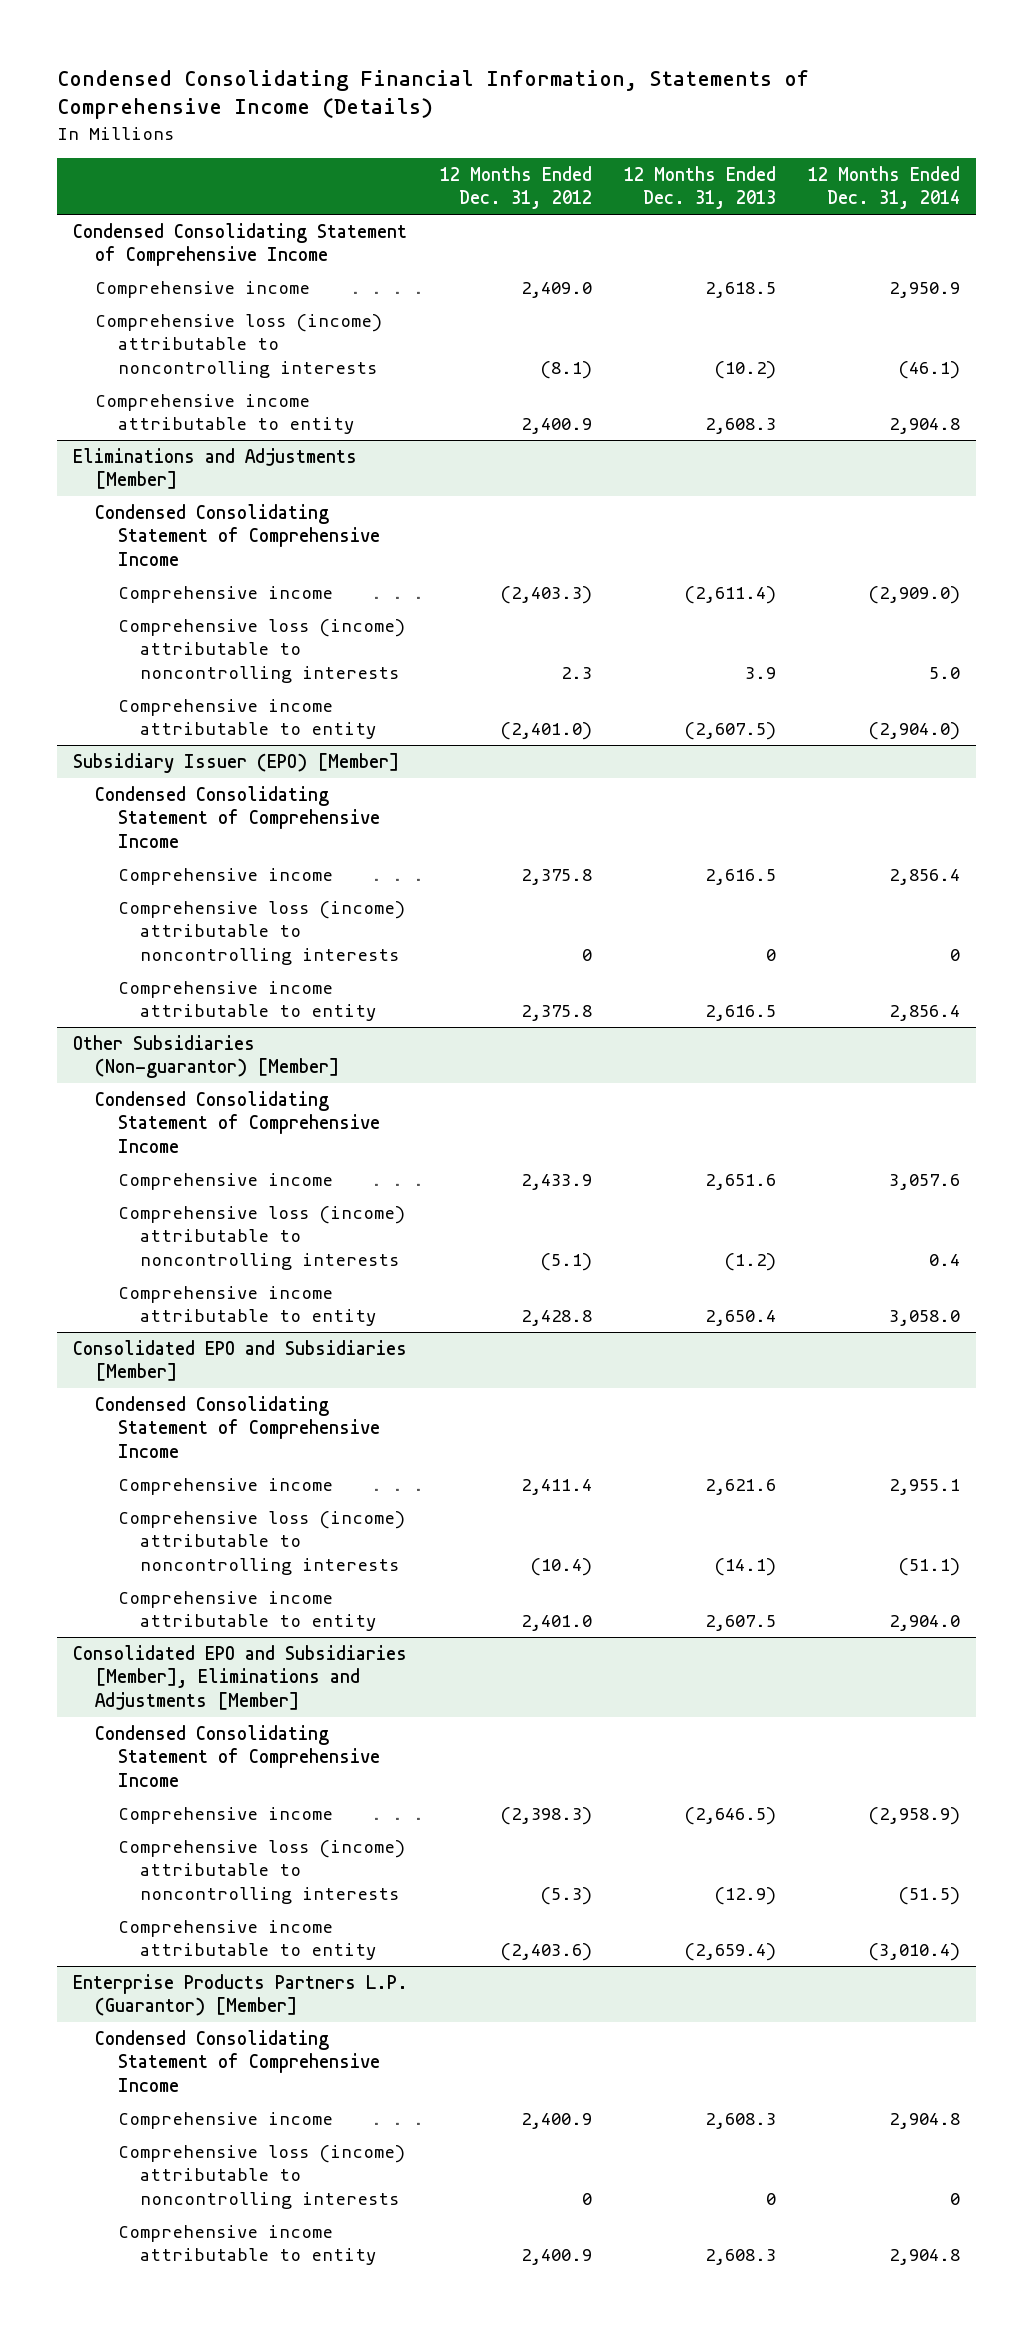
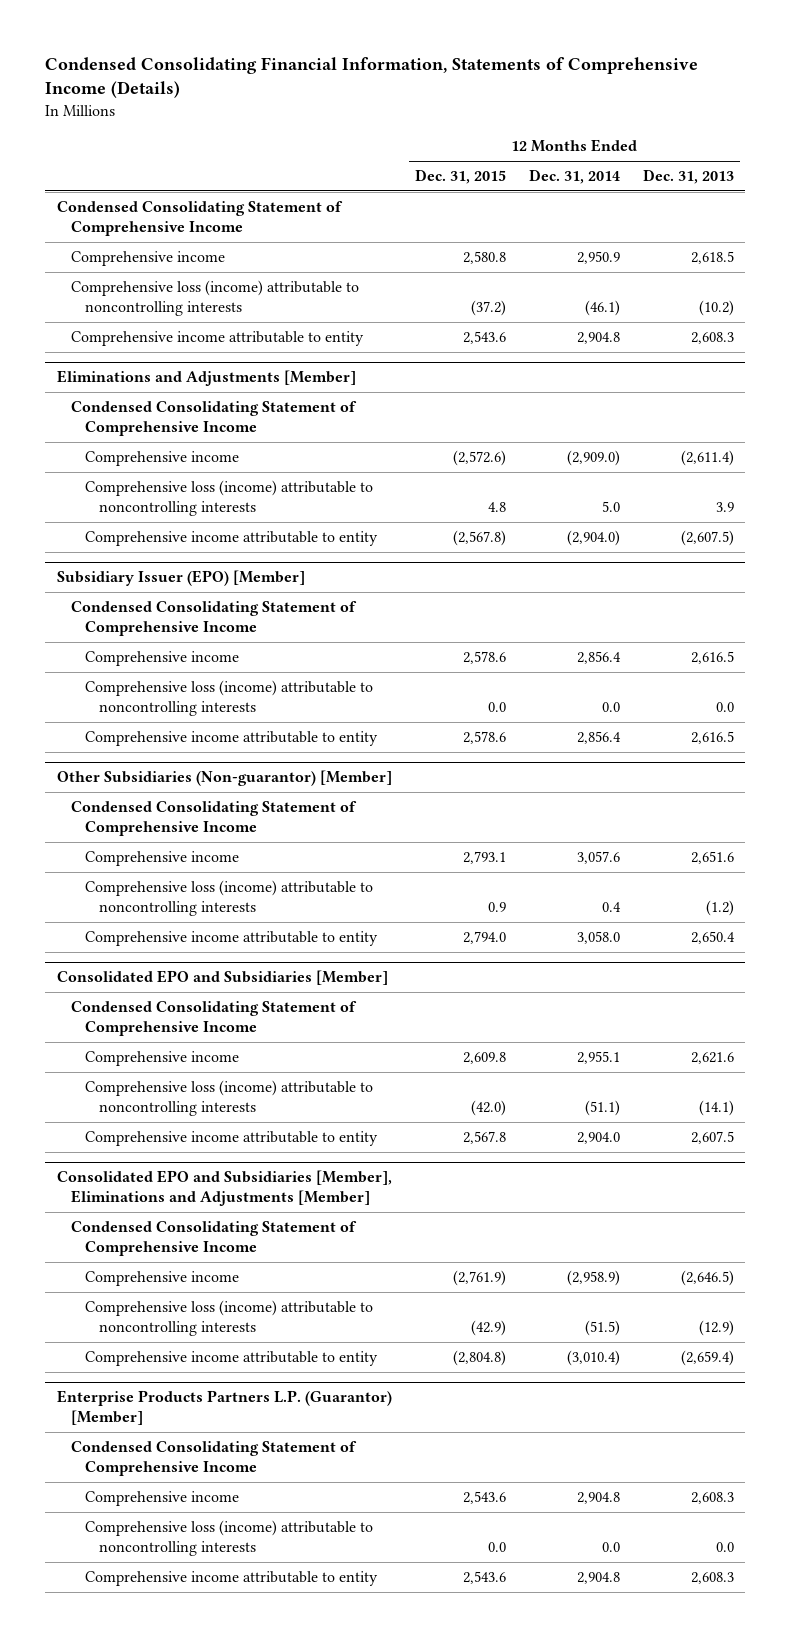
[439,165,592,210] 12 Months Ended Dec. 31, 2012 -> none
none -> [414,168,506,184] Dec. 31, 2015
[765,948,776,961] 0 -> [715,702,734,713] 0.0
[949,948,960,961] 0 -> [601,702,620,713] 0.0
[765,2192,776,2205] 0 -> [715,1542,734,1553] 0.0
[949,2192,960,2205] 0 -> [601,1542,620,1553] 0.0

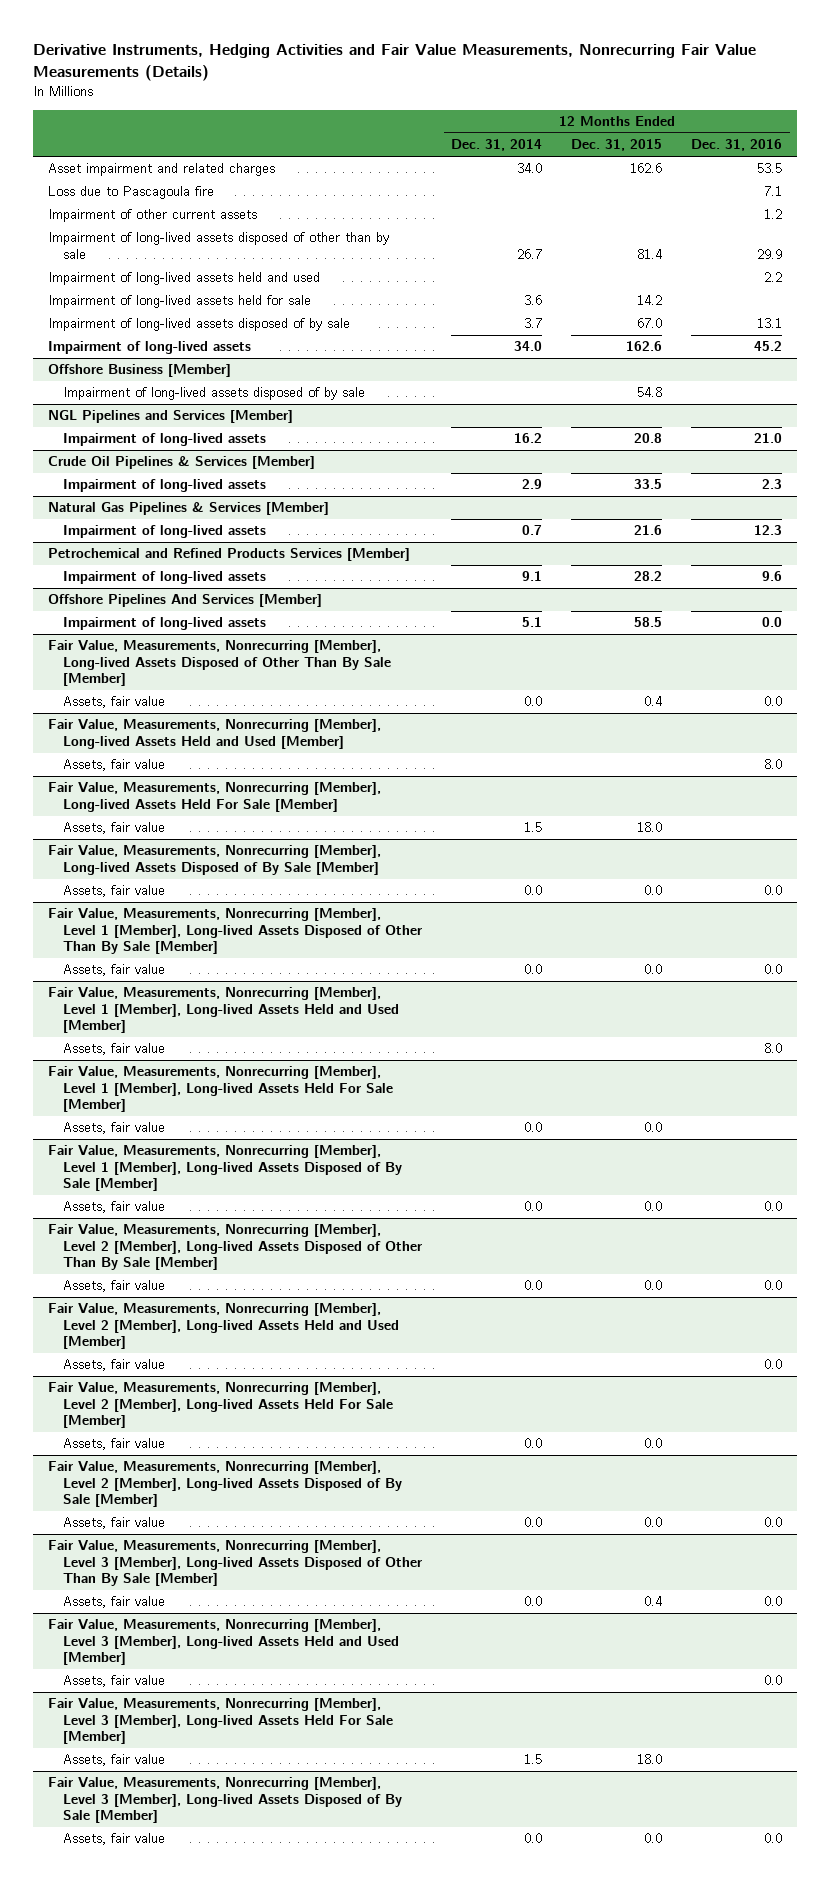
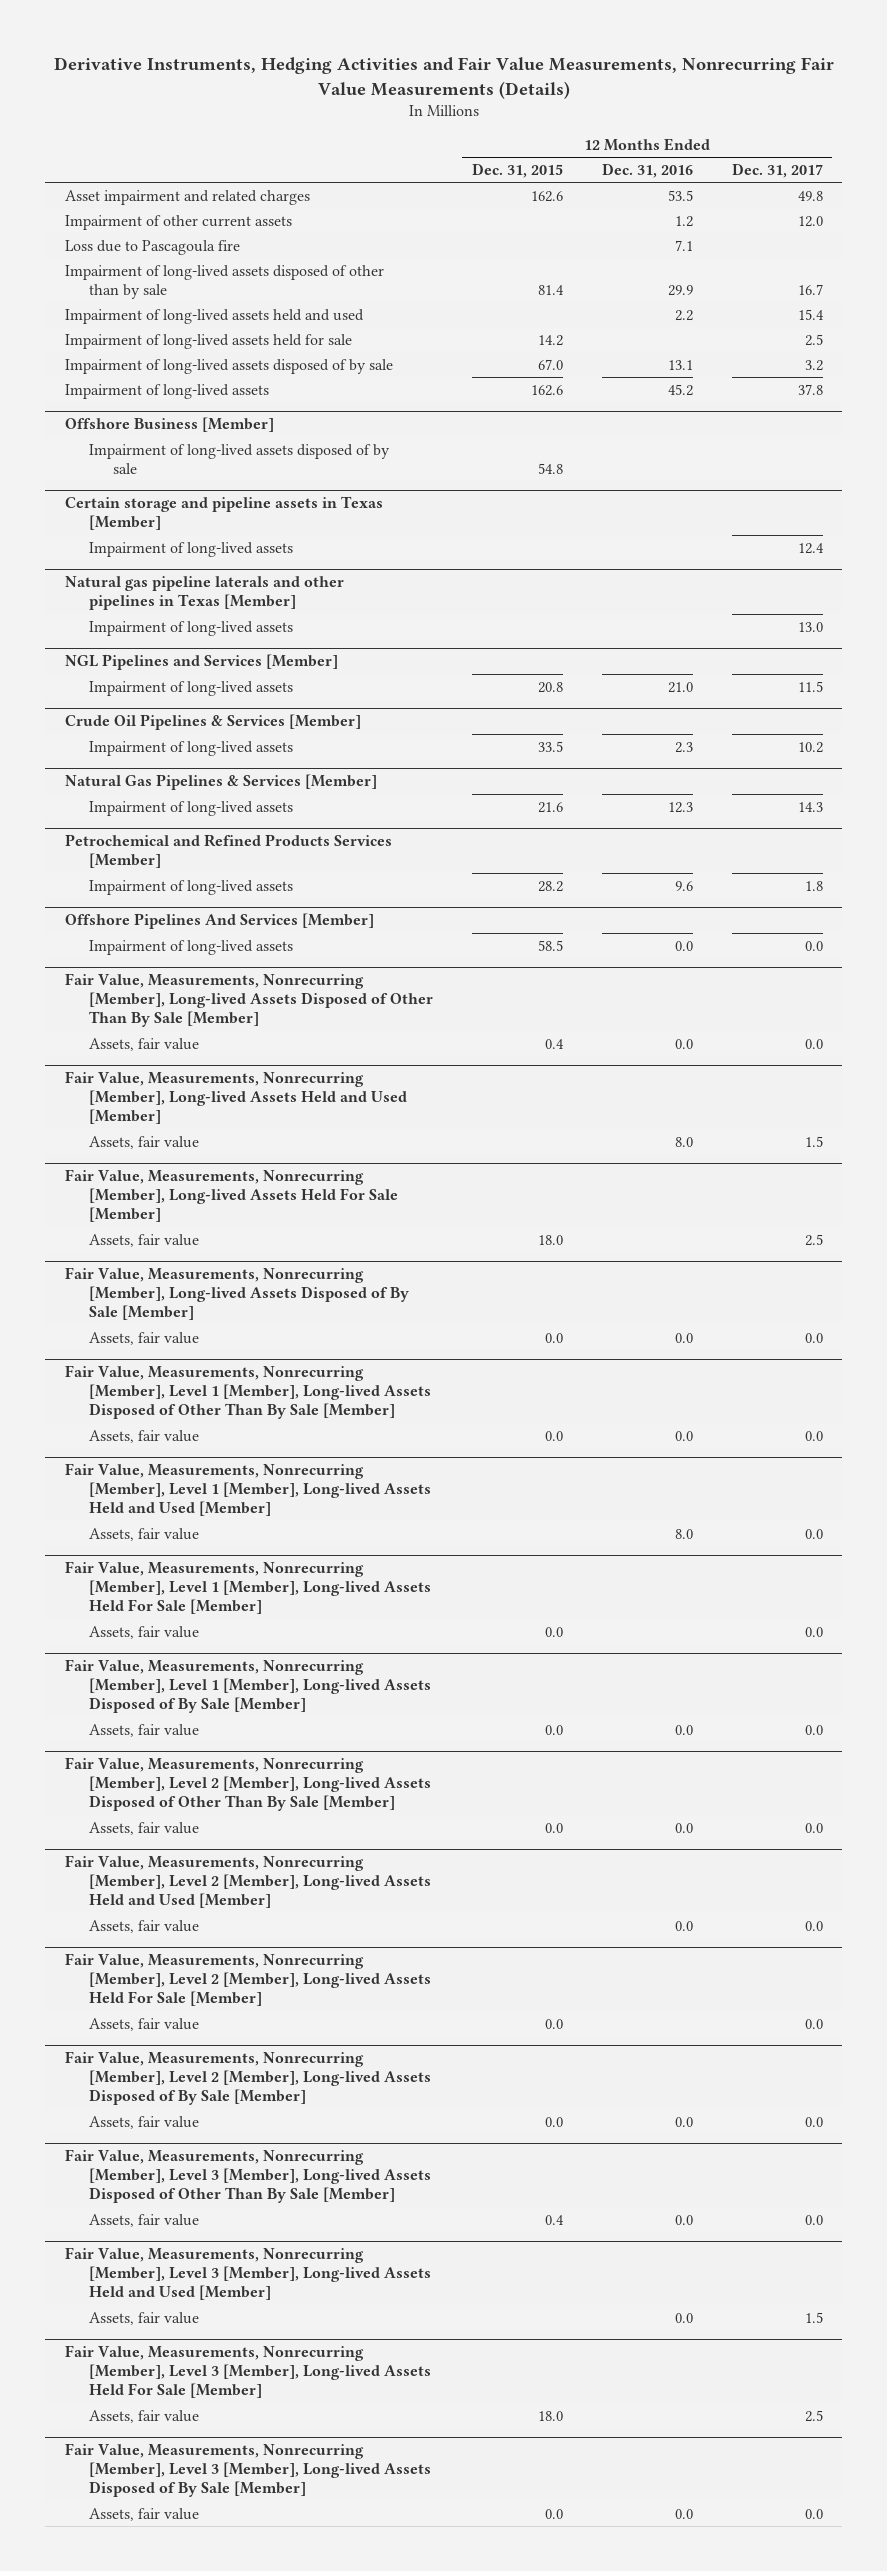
[450,139,542,152] Dec. 31, 2014 -> none
none -> [731,163,823,179] Dec. 31, 2017
[47,186,214,200] Loss due to Pascagoula fire -> [64,239,240,255] Loss due to Pascagoula fire
none -> [64,496,383,531] Certain storage and pipeline assets in Texas [Member]
none -> [88,541,293,557] Impairment of long-lived assets
none -> [64,576,344,611] Natural gas pipeline laterals and other pipelines in Texas [Member]
none -> [88,620,293,636] Impairment of long-lived assets

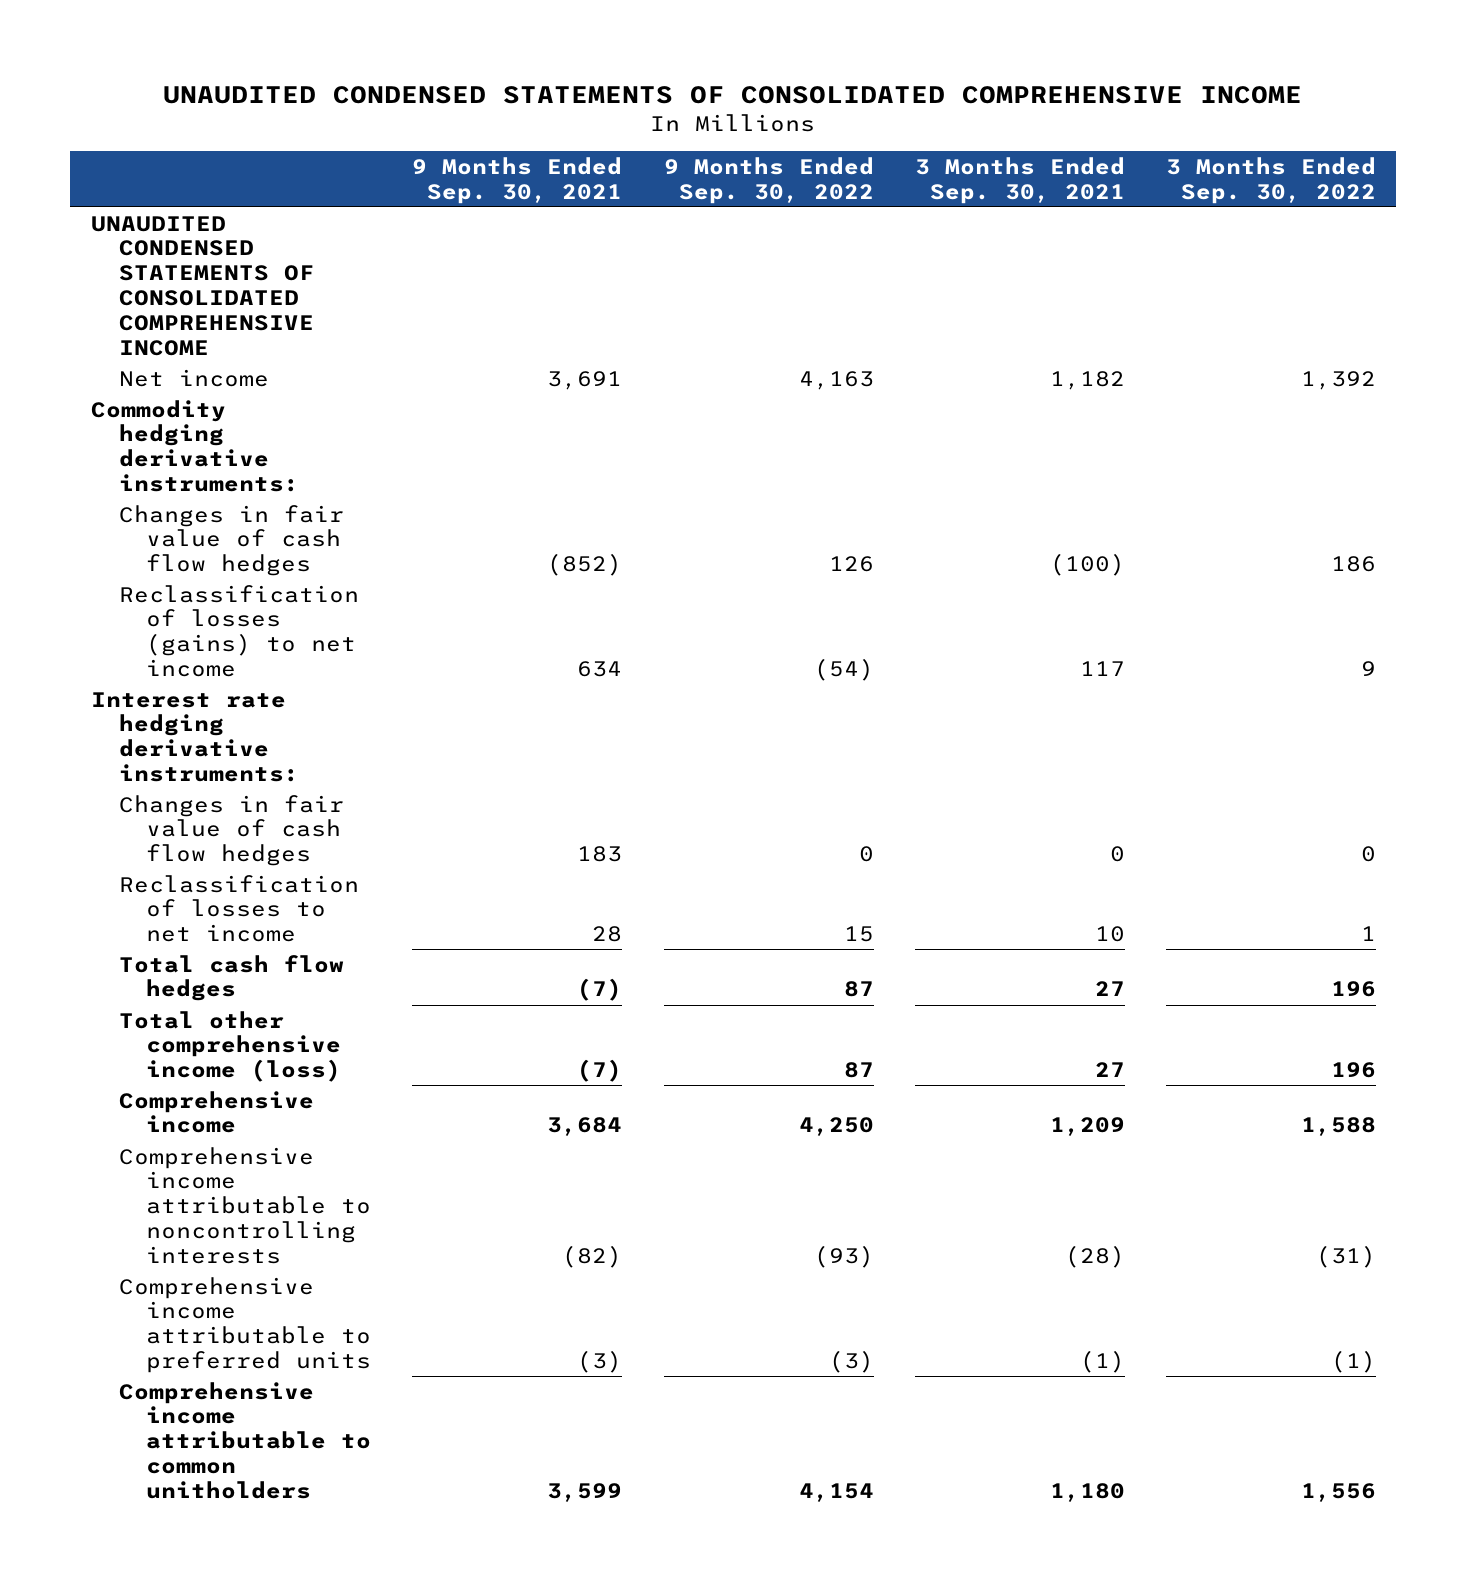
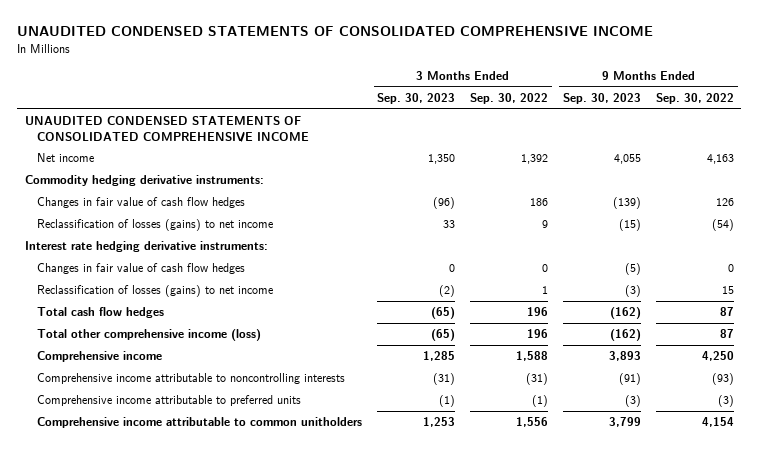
[412,157,623,204] 9 Months Ended Sep. 30, 2021 -> none
[914,157,1125,204] 3 Months Ended Sep. 30, 2021 -> none
none -> [377,93,456,105] Sep. 30, 2023
none -> [563,93,642,105] Sep. 30, 2023
[118,874,359,943] Reclassification of losses to net income -> [37,285,274,298] Reclassification of losses (gains) to net income

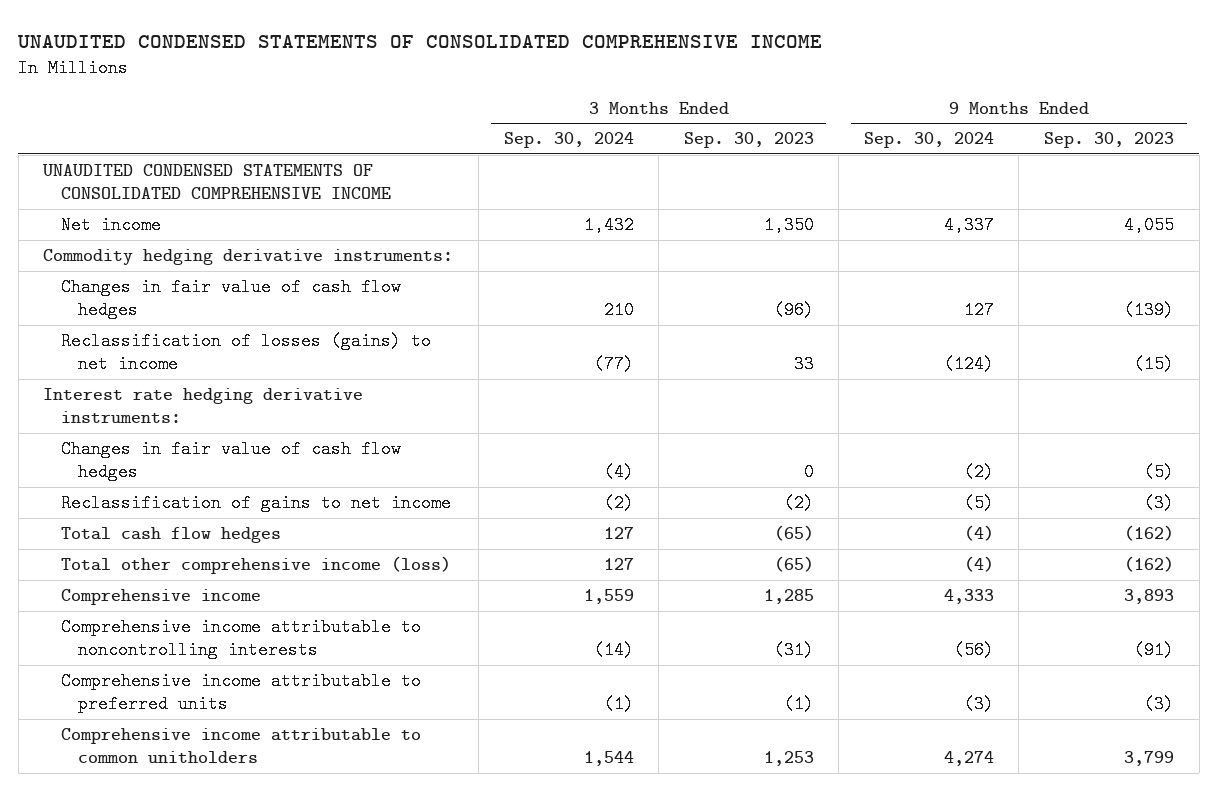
[470,93,549,105] Sep. 30, 2022 -> none
[655,93,734,105] Sep. 30, 2022 -> none
none -> [503,132,634,149] Sep. 30, 2024
none -> [863,132,994,149] Sep. 30, 2024
[37,285,274,298] Reclassification of losses (gains) to net income -> [60,494,451,513] Reclassification of gains to net income

